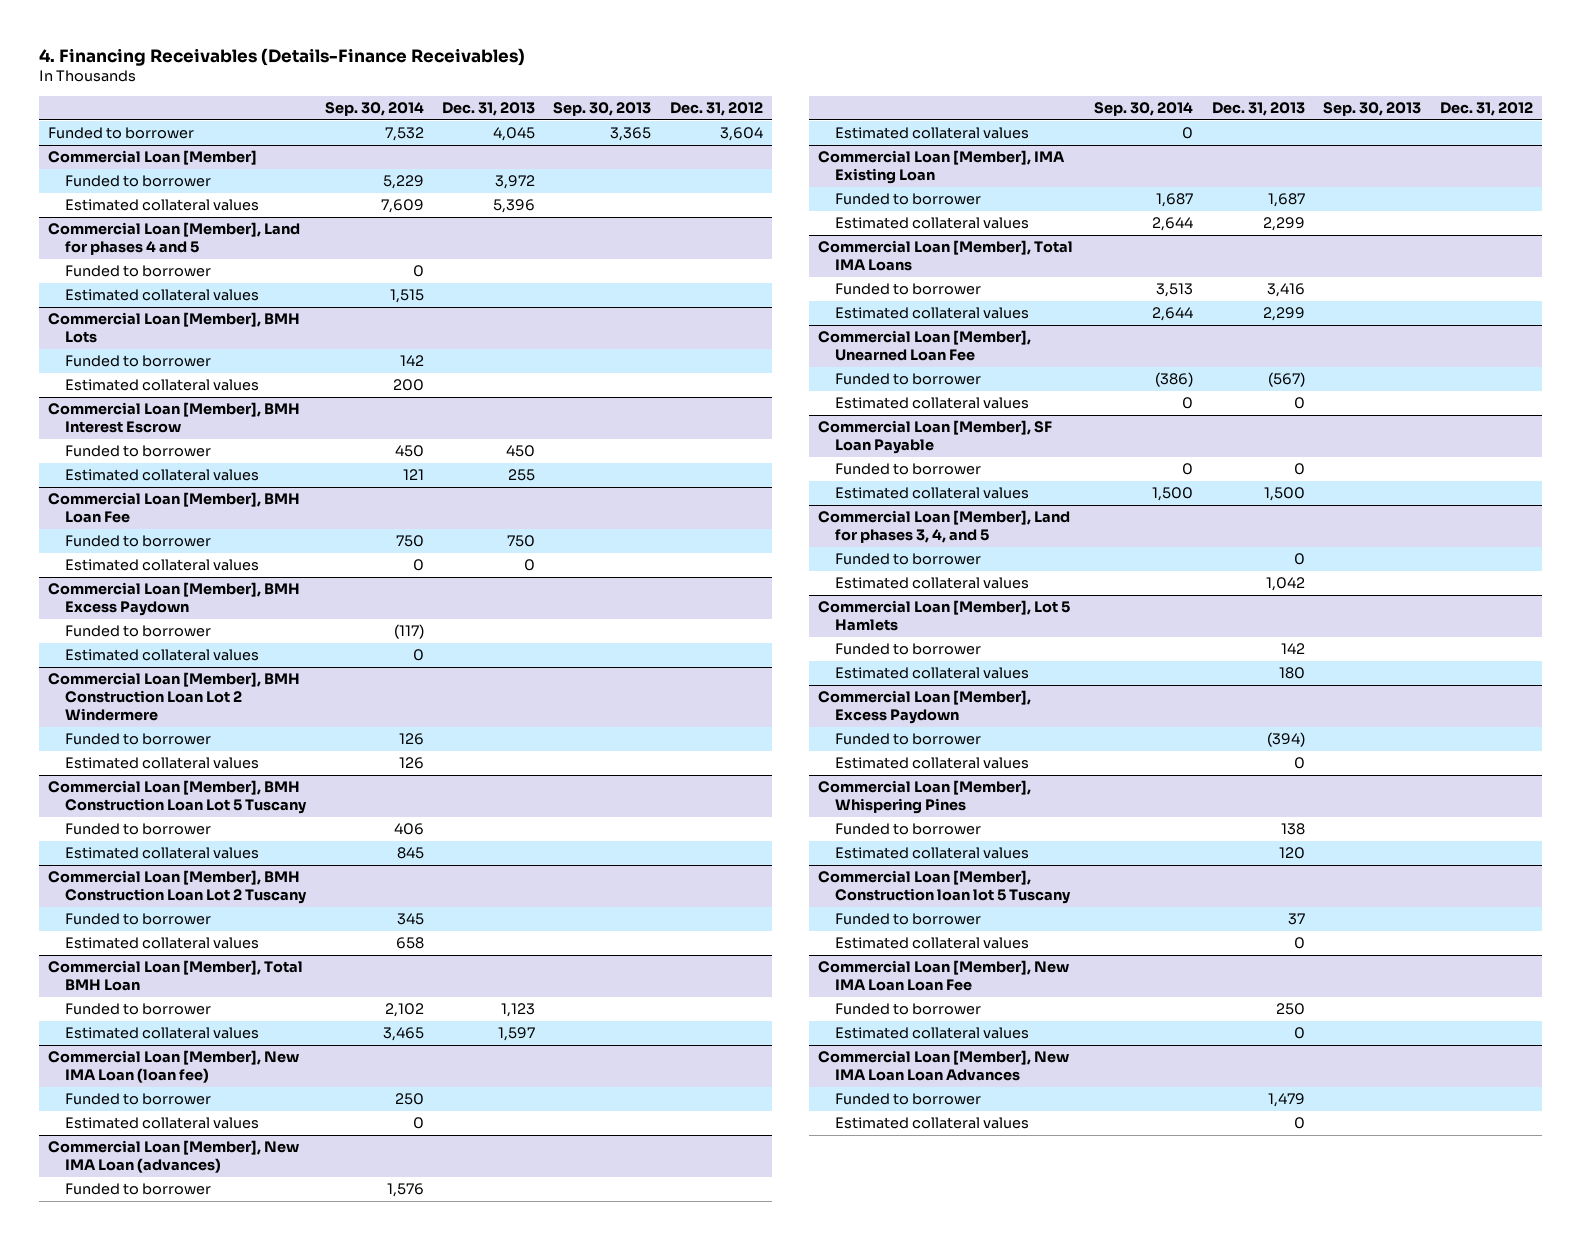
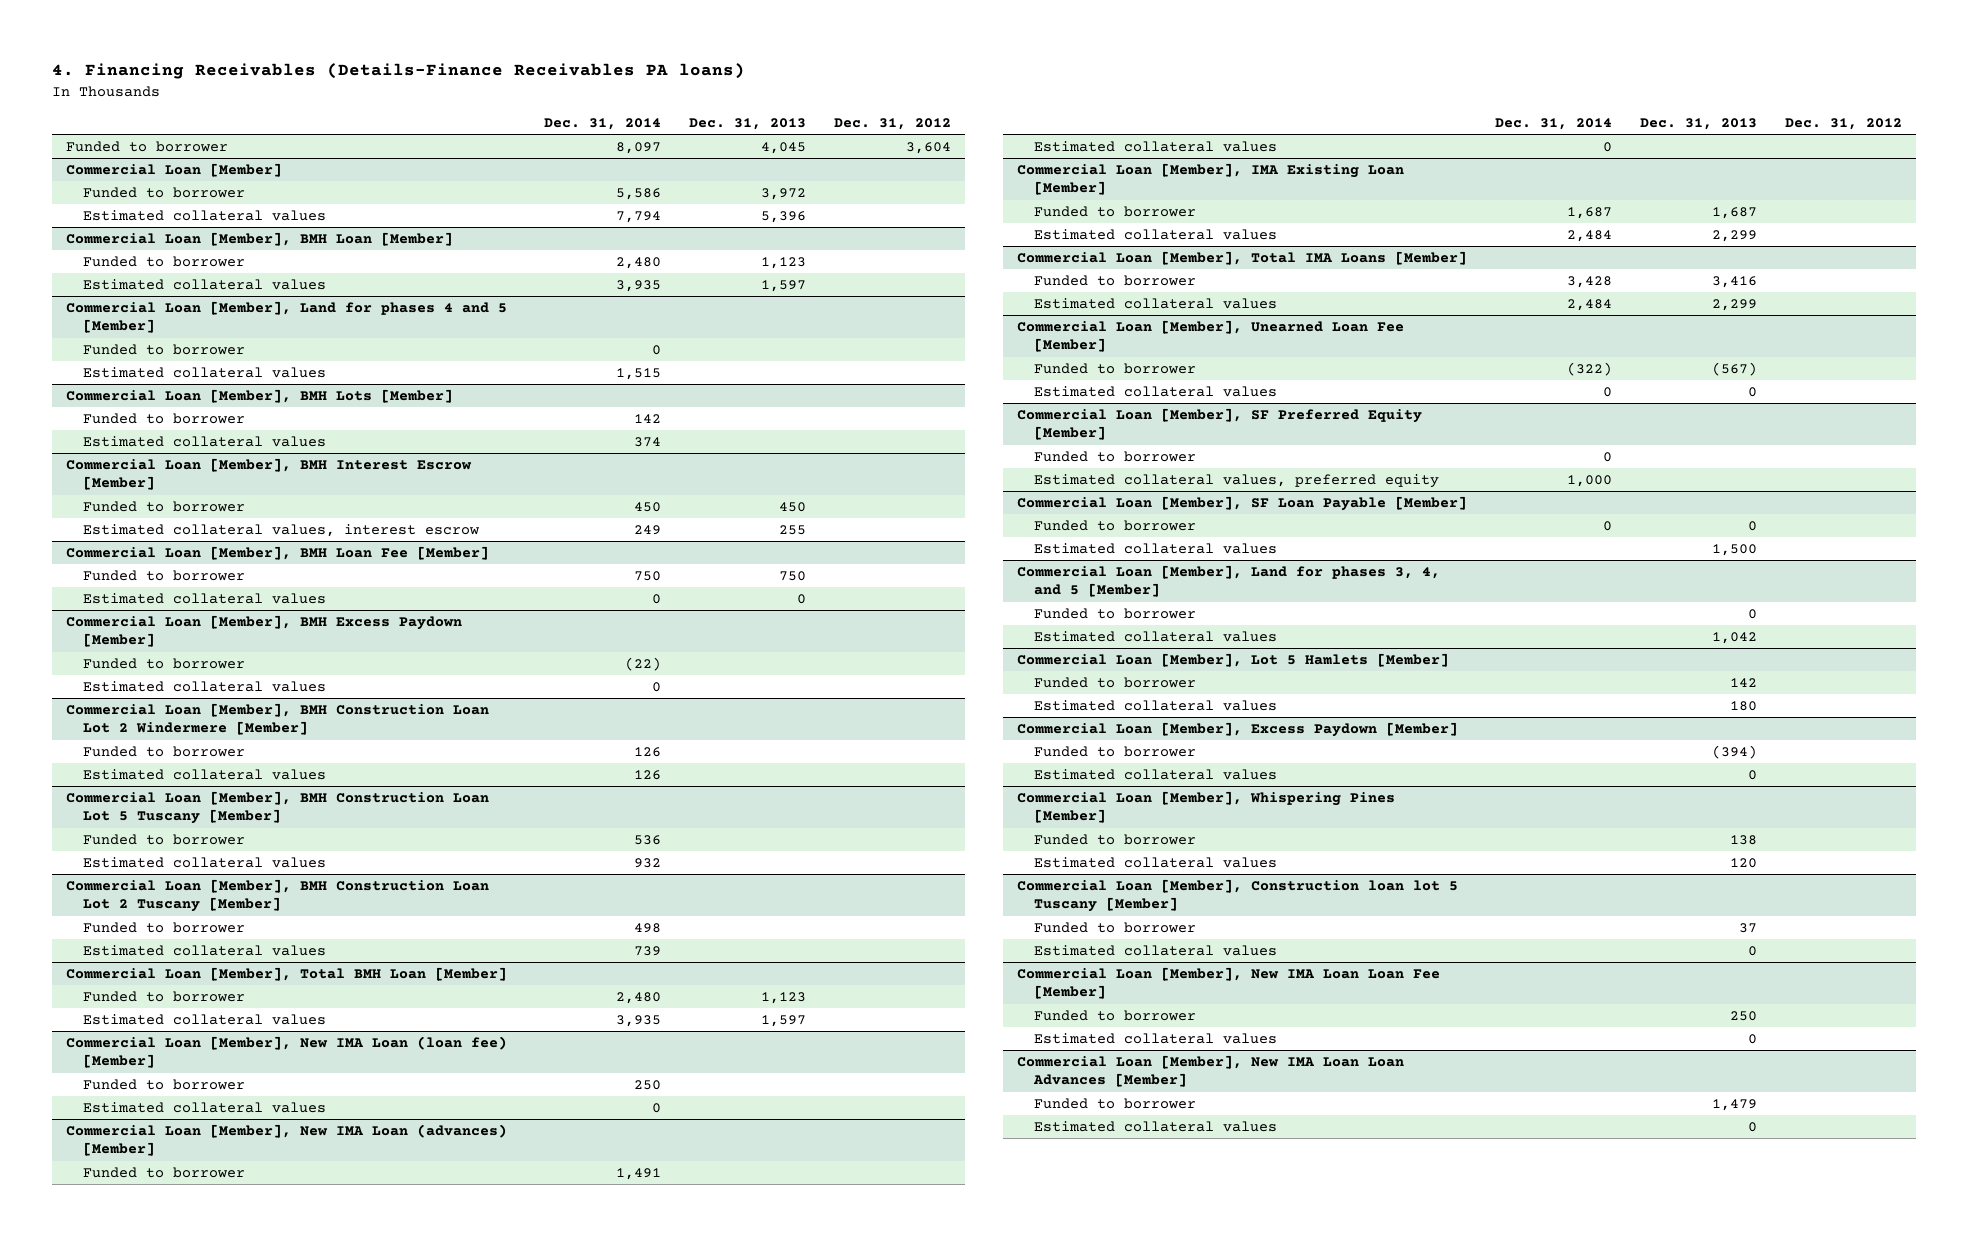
[38,47,525,66] 4. Financing Receivables (Details-Finance Receivables) -> [51,63,745,80] 4. Financing Receivables (Details-Finance Receivables PA loans)
[324,102,424,117] Sep. 30, 2014 -> none
[553,102,652,117] Sep. 30, 2013 -> none
none -> [543,117,661,130] Dec. 31, 2014
none -> [65,231,453,246] Commercial Loan [Member], BMH Loan [Member]
none -> [83,255,246,267] Funded to borrower
none -> [83,278,327,290] Estimated collateral values
[48,222,301,256] Commercial Loan [Member], Land for phases 4 and 5 -> [65,300,507,334] Commercial Loan [Member], Land for phases 4 and 5 [Member]
[48,312,301,344] Commercial Loan [Member], BMH Lots -> [65,388,453,403] Commercial Loan [Member], BMH Lots [Member]
[48,402,301,434] Commercial Loan [Member], BMH Interest Escrow -> [65,457,472,491] Commercial Loan [Member], BMH Interest Escrow [Member]
[65,469,260,482] Estimated collateral values -> [83,523,481,537] Estimated collateral values, interest escrow
[48,492,301,524] Commercial Loan [Member], BMH Loan Fee -> [65,545,489,560] Commercial Loan [Member], BMH Loan Fee [Member]
[48,582,301,617] Commercial Loan [Member], BMH Excess Paydown -> [65,614,462,648] Commercial Loan [Member], BMH Excess Paydown [Member]
[48,672,301,722] Commercial Loan [Member], BMH Construction Loan Lot 2 Windermere -> [65,702,489,736] Commercial Loan [Member], BMH Construction Loan Lot 2 Windermere [Member]
[48,780,308,815] Commercial Loan [Member], BMH Construction Loan Lot 5 Tuscany -> [65,790,489,825] Commercial Loan [Member], BMH Construction Loan Lot 5 Tuscany [Member]
[48,870,308,905] Commercial Loan [Member], BMH Construction Loan Lot 2 Tuscany -> [65,878,489,913] Commercial Loan [Member], BMH Construction Loan Lot 2 Tuscany [Member]
[48,960,304,992] Commercial Loan [Member], Total BMH Loan -> [65,966,507,981] Commercial Loan [Member], Total BMH Loan [Member]
[48,1050,300,1084] Commercial Loan [Member], New IMA Loan (loan fee) -> [65,1035,507,1069] Commercial Loan [Member], New IMA Loan (loan fee) [Member]
[48,1140,300,1174] Commercial Loan [Member], New IMA Loan (advances) -> [65,1123,507,1157] Commercial Loan [Member], New IMA Loan (advances) [Member]
[817,150,1065,185] Commercial Loan [Member], IMA Existing Loan -> [1016,162,1404,196] Commercial Loan [Member], IMA Existing Loan [Member]
[817,240,1073,272] Commercial Loan [Member], Total IMA Loans -> [1016,250,1467,265] Commercial Loan [Member], Total IMA Loans [Member]
[817,330,1031,362] Commercial Loan [Member], Unearned Loan Fee -> [1016,319,1404,353] Commercial Loan [Member], Unearned Loan Fee [Member]
none -> [1016,407,1422,441] Commercial Loan [Member], SF Preferred Equity [Member]
none -> [1034,450,1197,462] Funded to borrower
none -> [1034,473,1440,488] Estimated collateral values, preferred equity
[817,420,1052,455] Commercial Loan [Member], SF Loan Payable -> [1016,495,1467,511] Commercial Loan [Member], SF Loan Payable [Member]
[817,510,1070,544] Commercial Loan [Member], Land for phases 3, 4, and 5 -> [1016,564,1440,598] Commercial Loan [Member], Land for phases 3, 4, and 5 [Member]
[817,600,1070,632] Commercial Loan [Member], Lot 5 Hamlets -> [1016,652,1449,667] Commercial Loan [Member], Lot 5 Hamlets [Member]
[817,690,1031,725] Commercial Loan [Member], Excess Paydown -> [1016,721,1458,737] Commercial Loan [Member], Excess Paydown [Member]
[817,780,1031,815] Commercial Loan [Member], Whispering Pines -> [1016,790,1395,824] Commercial Loan [Member], Whispering Pines [Member]
[817,870,1071,905] Commercial Loan [Member], Construction loan lot 5 Tuscany -> [1016,878,1458,913] Commercial Loan [Member], Construction loan lot 5 Tuscany [Member]
[817,960,1069,992] Commercial Loan [Member], New IMA Loan Loan Fee -> [1016,966,1440,1000] Commercial Loan [Member], New IMA Loan Loan Fee [Member]
[817,1050,1069,1082] Commercial Loan [Member], New IMA Loan Loan Advances -> [1016,1054,1404,1088] Commercial Loan [Member], New IMA Loan Loan Advances [Member]

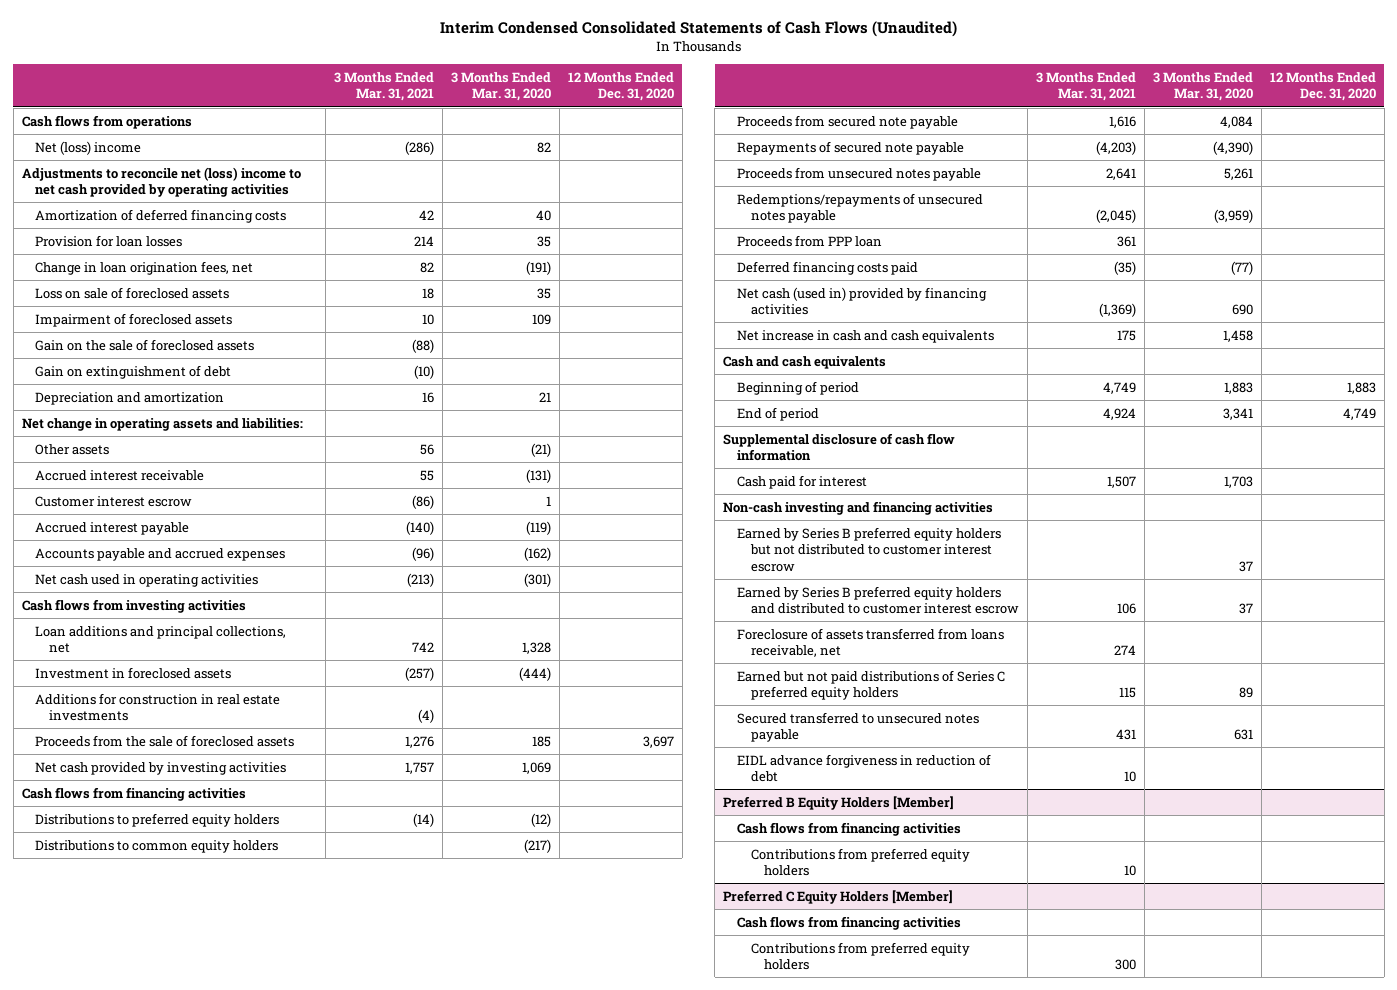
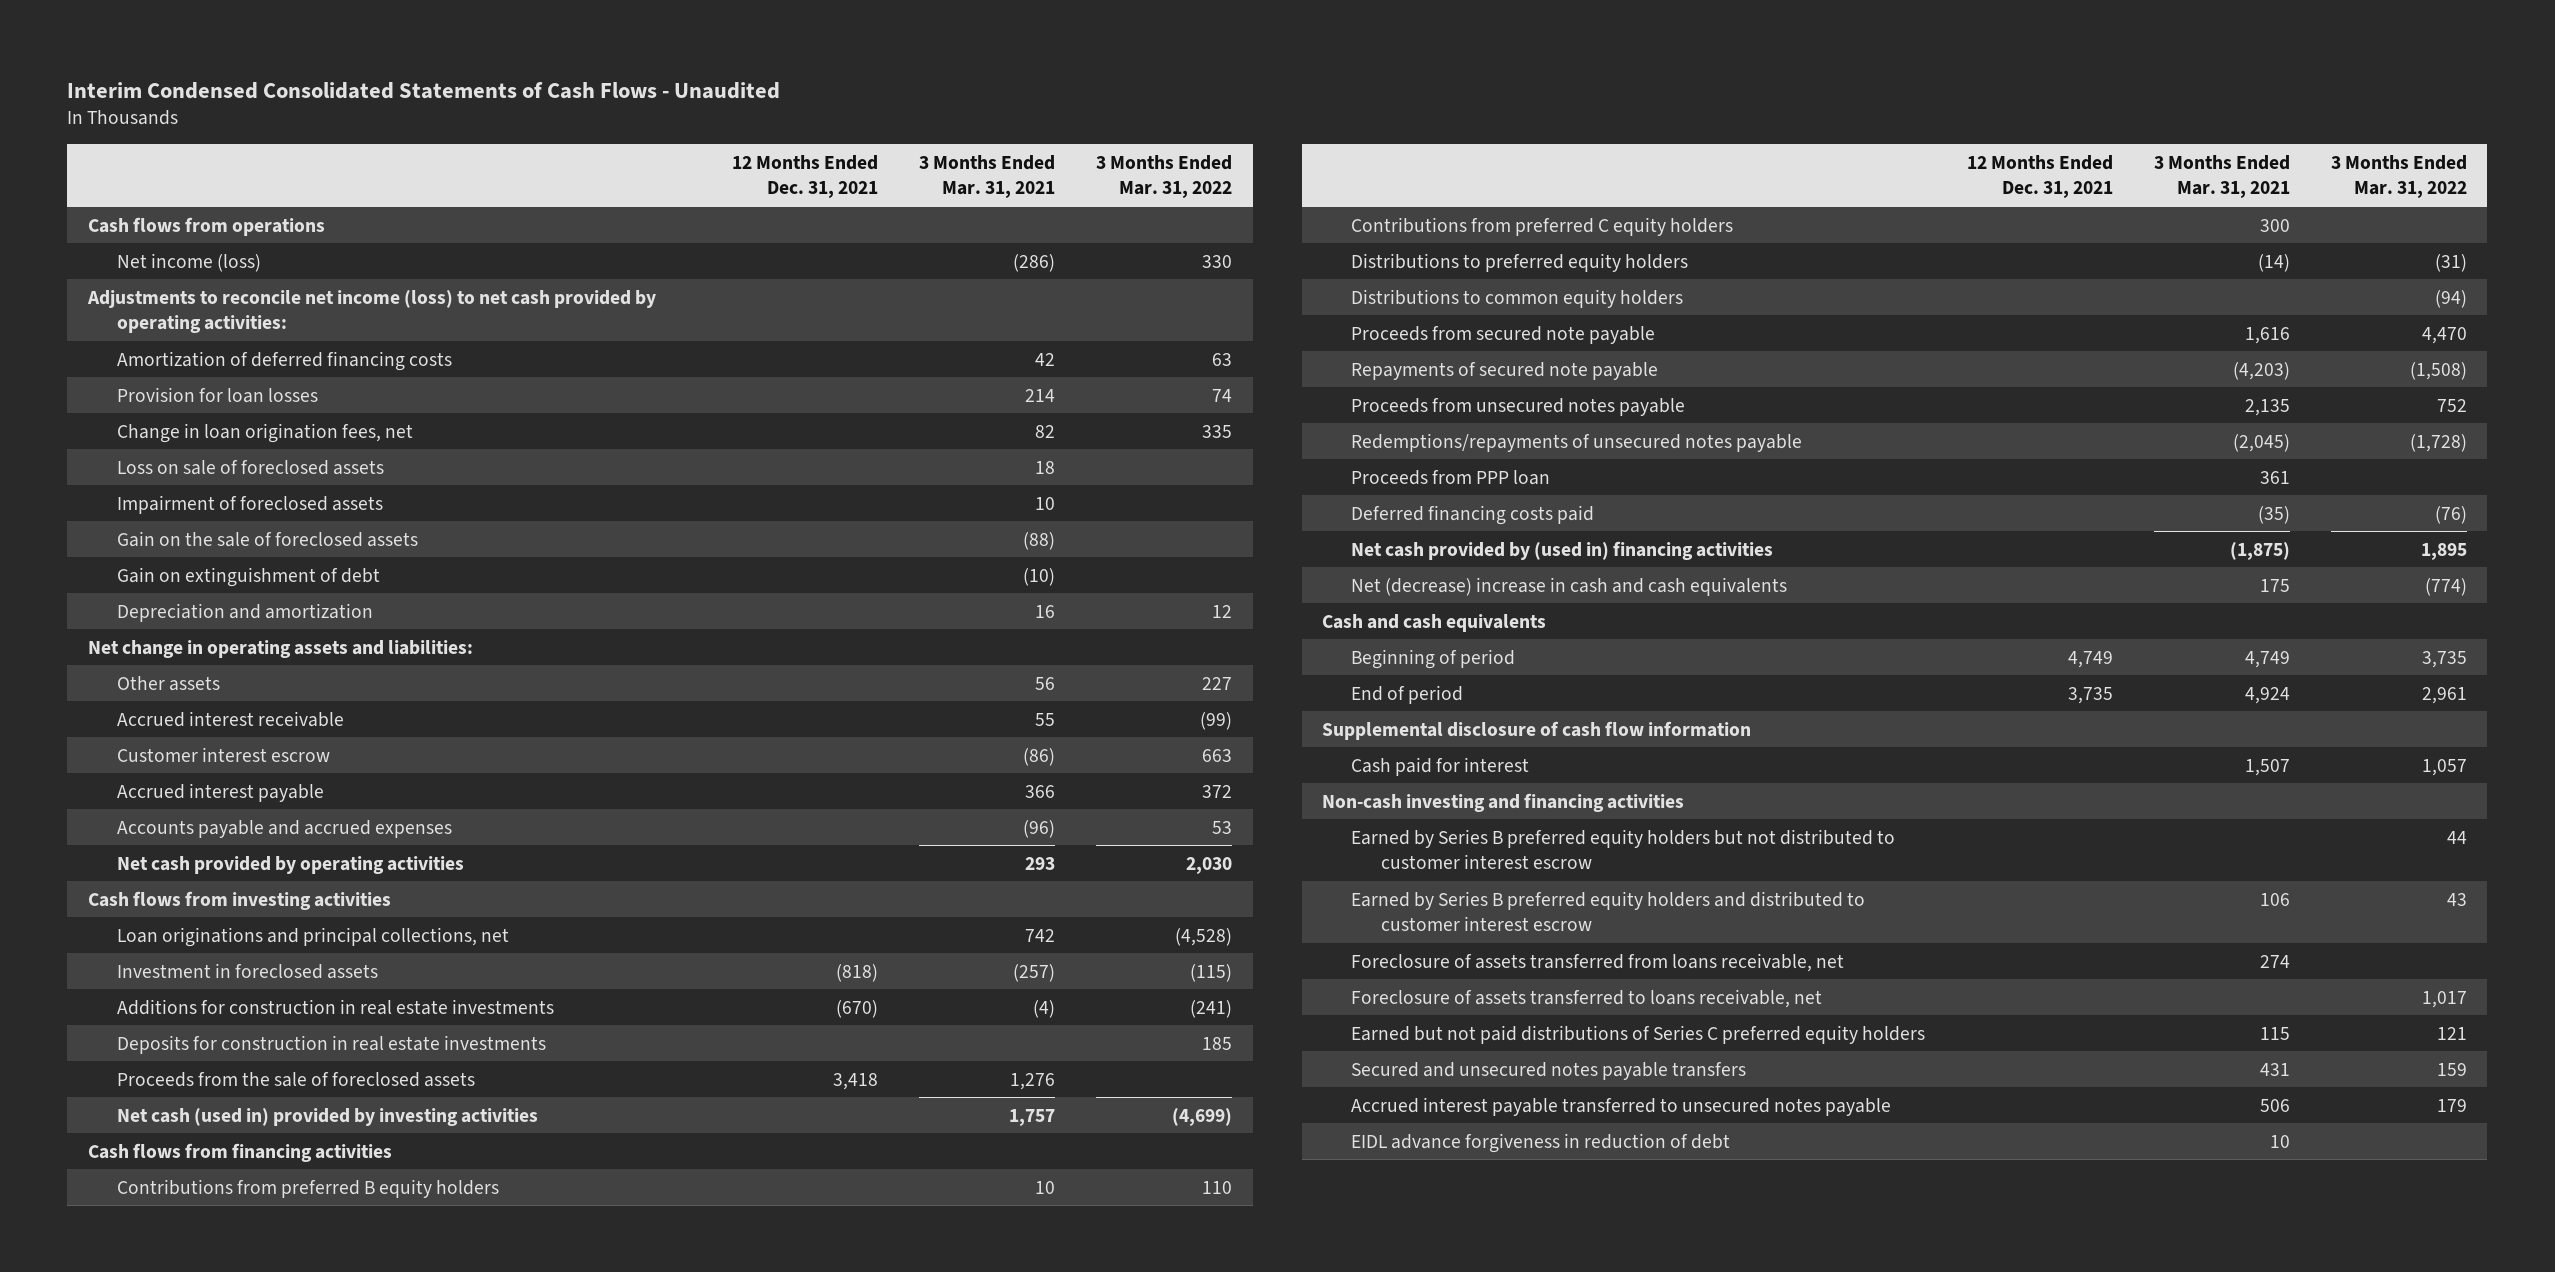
[439,21,957,38] Interim Condensed Consolidated Statements of Cash Flows (Unaudited) -> [67,81,781,99] Interim Condensed Consolidated Statements of Cash Flows - Unaudited
[450,71,551,102] 3 Months Ended Mar. 31, 2020 -> none
[567,71,674,102] 12 Months Ended Dec. 31, 2020 -> none
none -> [732,154,879,199] 12 Months Ended Dec. 31, 2021
none -> [1096,154,1233,199] 3 Months Ended Mar. 31, 2022
[35,140,142,155] Net (loss) income -> [117,252,262,272] Net income (loss)
[21,166,301,198] Adjustments to reconcile net (loss) income to net cash provided by operating activities -> [86,289,656,334] Adjustments to reconcile net income (loss) to net cash provided by operating activities:
[405,520,434,535] (140) -> [1025,784,1056,798] 366
[35,573,259,587] Net cash used in operating activities -> [117,855,465,874] Net cash provided by operating activities
[406,572,434,587] (213) -> [1025,856,1056,870] 293
[35,625,287,654] Loan additions and principal collections, net -> [117,926,510,947] Loan originations and principal collections, net
none -> [117,1034,547,1054] Deposits for construction in real estate investments
[35,761,287,775] Net cash provided by investing activities -> [117,1107,539,1126] Net cash (used in) provided by investing activities
none -> [117,1178,500,1198] Contributions from preferred B equity holders
none -> [1351,216,1734,236] Contributions from preferred C equity holders
[1105,167,1136,180] 2,641 -> [2244,398,2290,416] 2,135
[737,286,988,316] Net cash (used in) provided by financing activities -> [1351,540,1774,560] Net cash provided by (used in) financing activities
[1098,303,1136,318] (1,369) -> [2229,541,2290,560] (1,875)
[737,329,995,343] Net increase in cash and cash equivalents -> [1351,576,1788,596] Net (decrease) increase in cash and cash equivalents
none -> [1351,988,1823,1008] Foreclosure of assets transferred to loans receivable, net
[737,711,980,743] Secured transferred to unsecured notes payable -> [1351,1061,1747,1080] Secured and unsecured notes payable transfers
none -> [1351,1096,1892,1116] Accrued interest payable transferred to unsecured notes payable
[723,795,955,810] Preferred B Equity Holders [Member] -> none
[737,821,962,836] Cash flows from financing activities -> none
[750,847,970,877] Contributions from preferred equity holders -> none
[723,889,954,904] Preferred C Equity Holders [Member] -> none
[737,915,962,930] Cash flows from financing activities -> none
[750,941,970,971] Contributions from preferred equity holders -> none

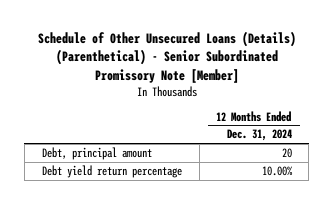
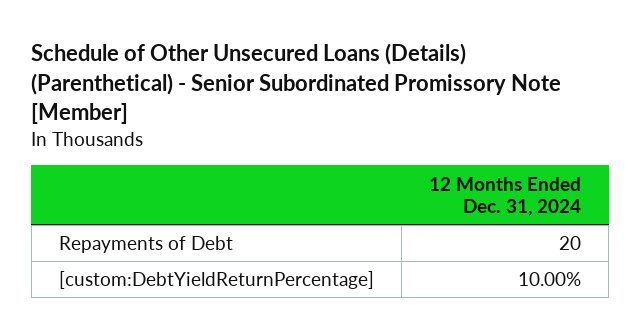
[41,147,152,161] Debt, principal amount -> [59,236,234,254] Repayments of Debt
[41,165,182,179] Debt yield return percentage -> [59,271,375,290] [custom:DebtYieldReturnPercentage]

